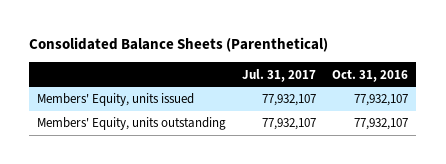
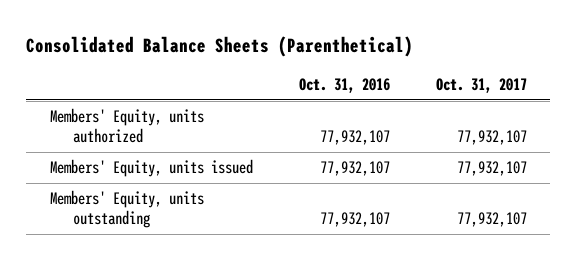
[242,68,317,82] Jul. 31, 2017 -> none
none -> [436,78,528,94] Oct. 31, 2017
none -> [49,108,204,144] Members' Equity, units authorized

